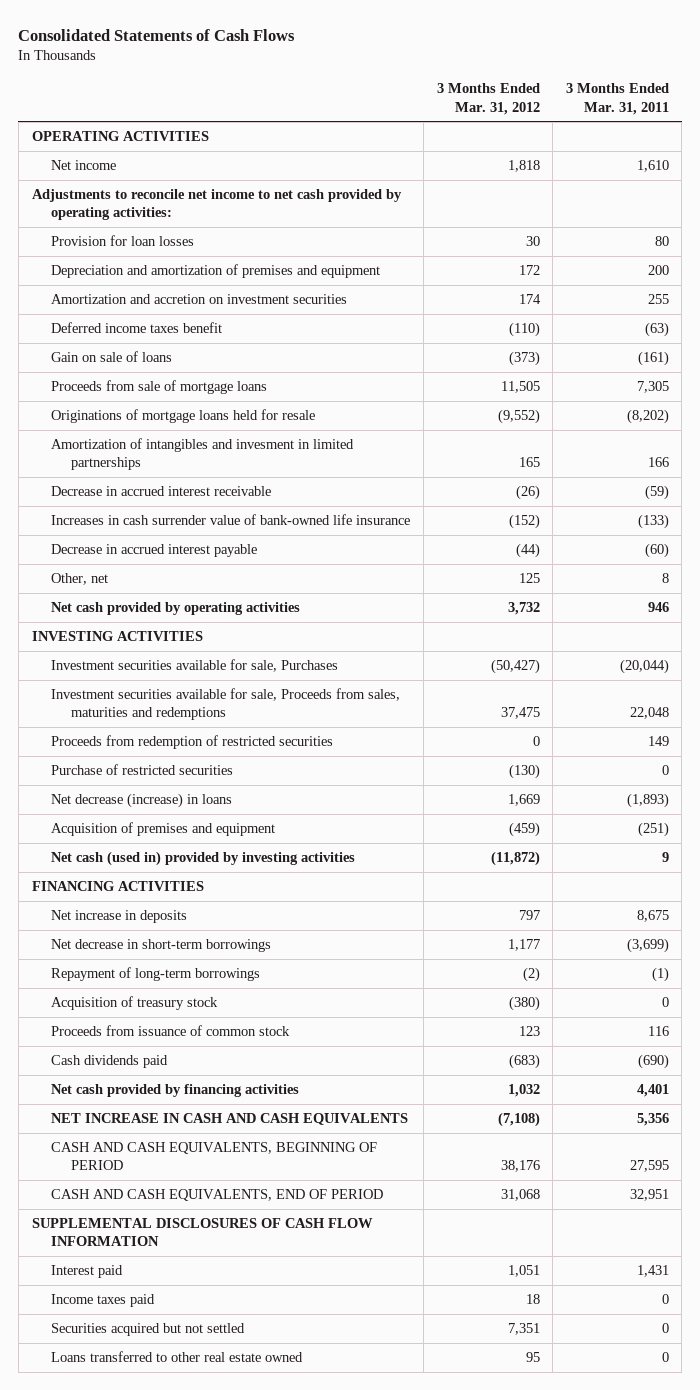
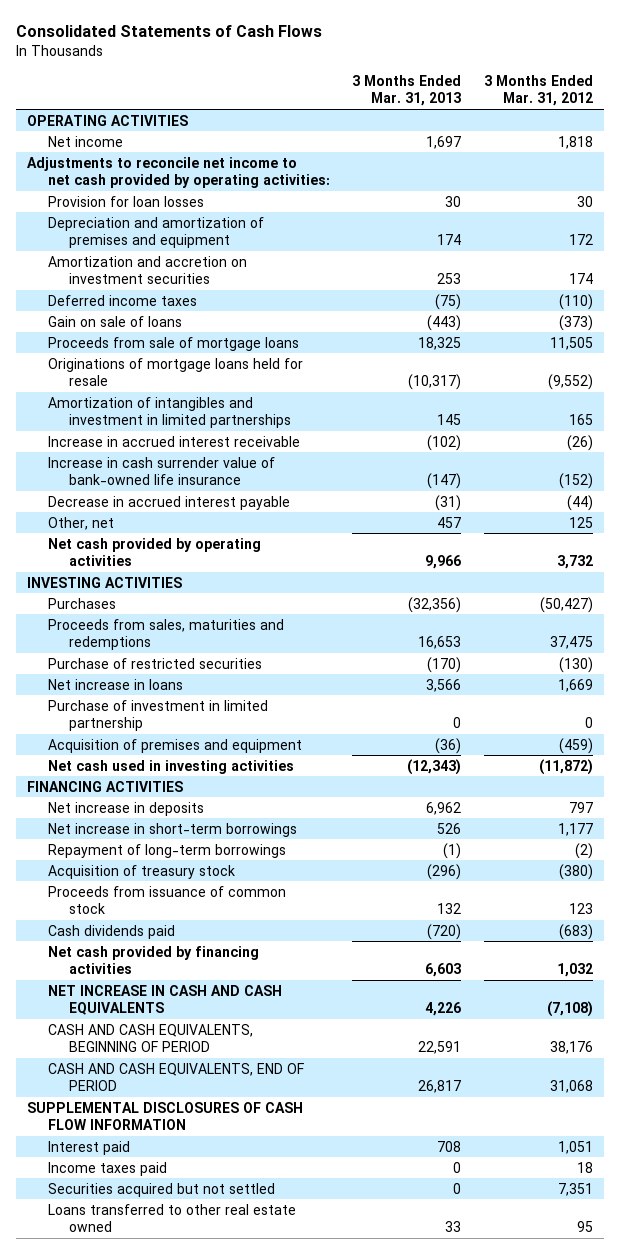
[565,83,669,115] 3 Months Ended Mar. 31, 2011 -> none
none -> [352,74,462,107] 3 Months Ended Mar. 31, 2013
[51,321,223,333] Deferred income taxes benefit -> [47,294,197,306] Deferred income taxes
[51,437,355,471] Amortization of intangibles and invesment in limited partnerships -> [47,396,291,429] Amortization of intangibles and investment in limited partnerships
[51,485,272,496] Decrease in accrued interest receivable -> [47,435,300,447] Increase in accrued interest receivable
[51,513,411,525] Increases in cash surrender value of bank-owned life insurance -> [47,456,275,486] Increase in cash surrender value of bank-owned life insurance
[51,734,334,749] Proceeds from redemption of restricted securities -> none
[51,658,339,672] Investment securities available for sale, Purchases -> [47,597,116,609] Purchases
[51,687,401,721] Investment securities available for sale, Proceeds from sales, maturities and redemptions -> [47,618,284,651] Proceeds from sales, maturities and redemptions
[51,792,233,808] Net decrease (increase) in loans -> [47,678,183,690] Net increase in loans
none -> [47,699,268,732] Purchase of investment in limited partnership
[51,850,356,866] Net cash (used in) provided by investing activities -> [47,759,294,774] Net cash used in investing activities
[51,938,272,952] Net decrease in short-term borrowings -> [47,822,297,837] Net increase in short-term borrowings

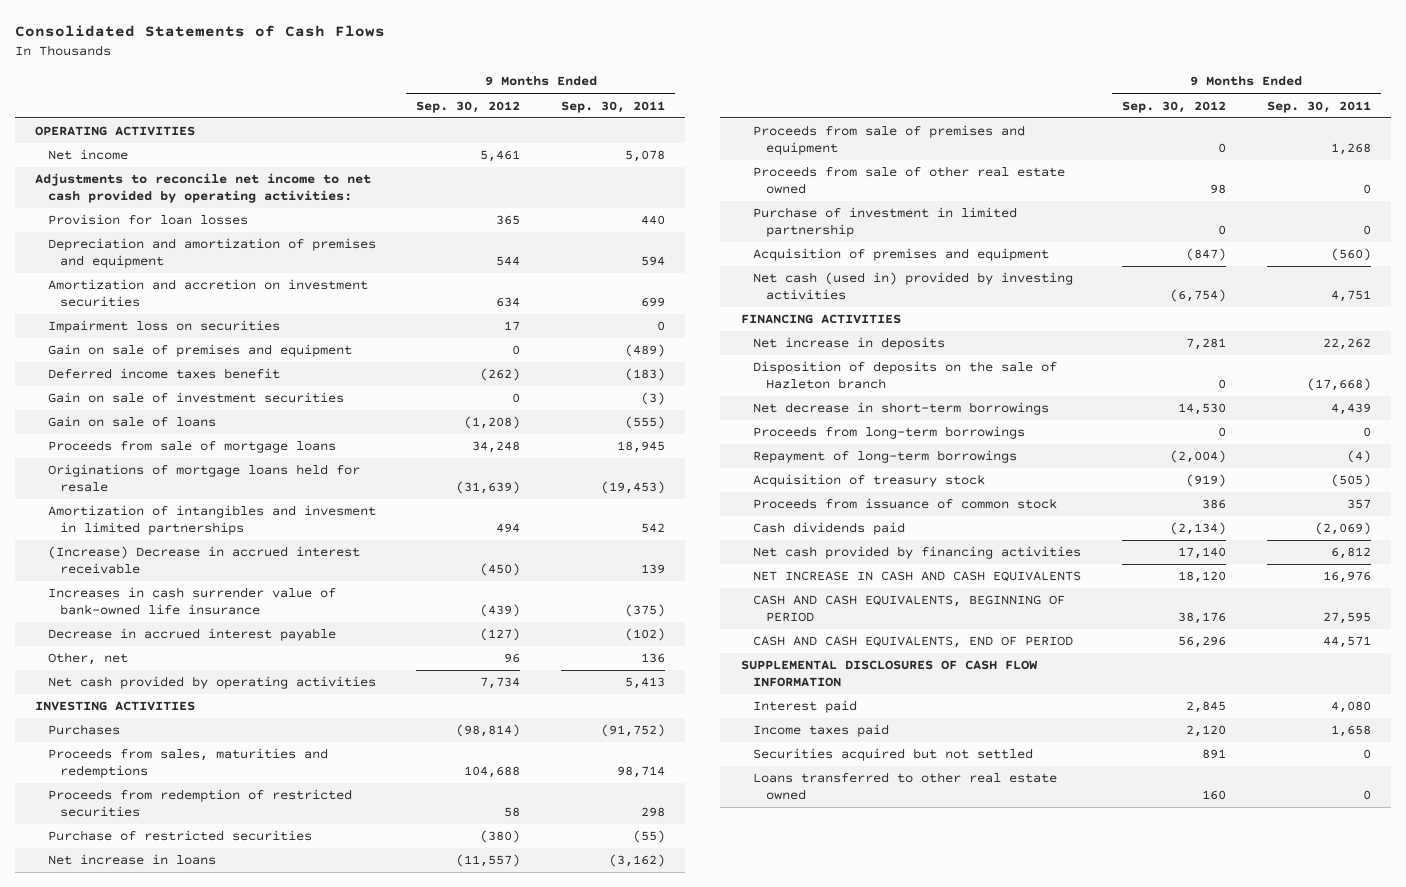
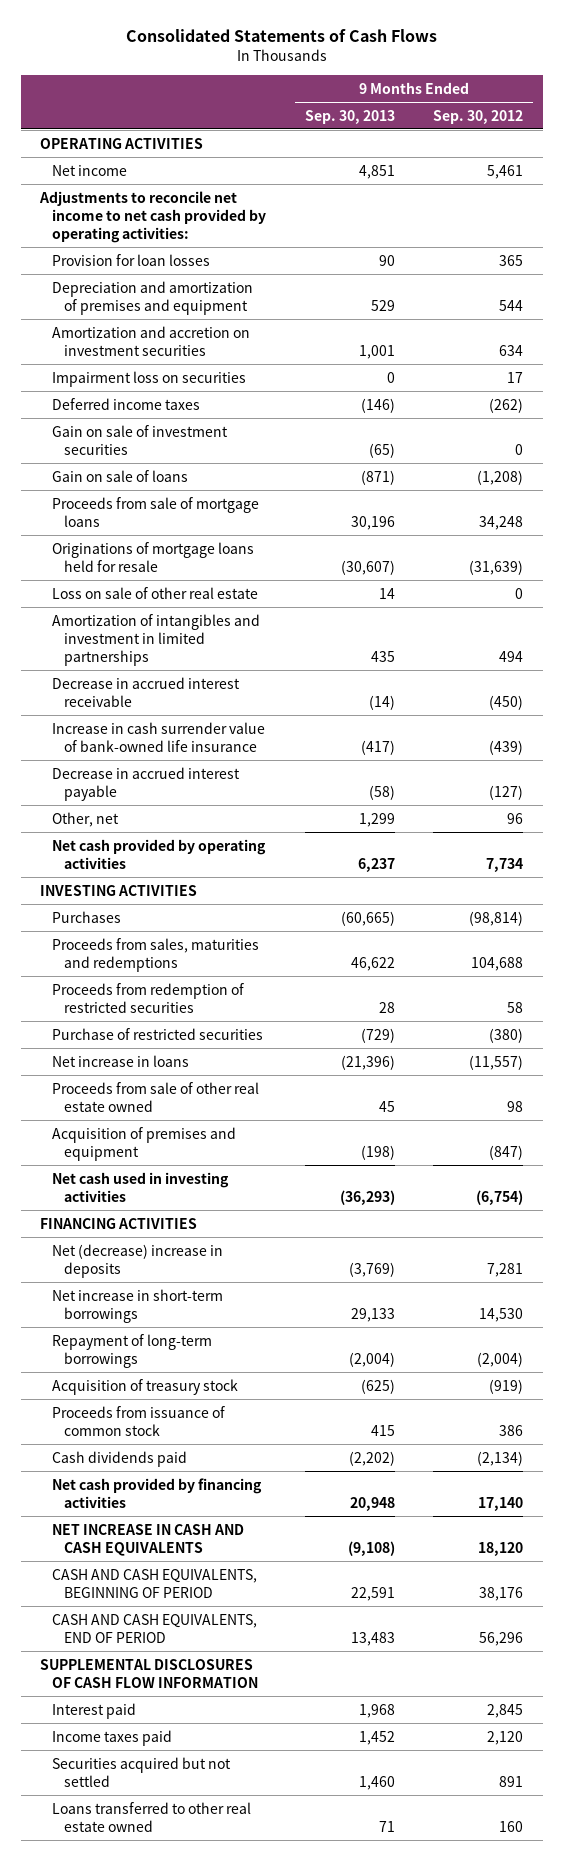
[560,100,665,113] Sep. 30, 2011 -> none
none -> [304,109,395,124] Sep. 30, 2013
[47,344,352,358] Gain on sale of premises and equipment -> none
[47,368,280,380] Deferred income taxes benefit -> [52,397,201,410] Deferred income taxes
none -> [52,586,259,599] Loss on sale of other real estate
[47,505,376,536] Amortization of intangibles and invesment in limited partnerships -> [52,613,261,666] Amortization of intangibles and investment in limited partnerships
[47,546,360,575] (Increase) Decrease in accrued interest receivable -> [52,676,241,707] Decrease in accrued interest receivable
[47,587,336,616] Increases in cash surrender value of bank-owned life insurance -> [52,721,266,752] Increase in cash surrender value of bank-owned life insurance
[753,125,1026,156] Proceeds from sale of premises and equipment -> none
[753,207,1018,238] Purchase of investment in limited partnership -> none
[753,272,1074,301] Net cash (used in) provided by investing activities -> [52,1171,230,1202] Net cash used in investing activities
[753,361,1058,390] Disposition of deposits on the sale of Hazleton branch -> none
[753,426,1026,440] Proceeds from long-term borrowings -> none
[753,337,946,351] Net increase in deposits -> [52,1243,224,1278] Net (decrease) increase in deposits
[753,402,1050,416] Net decrease in short-term borrowings -> [52,1288,224,1323] Net increase in short-term borrowings

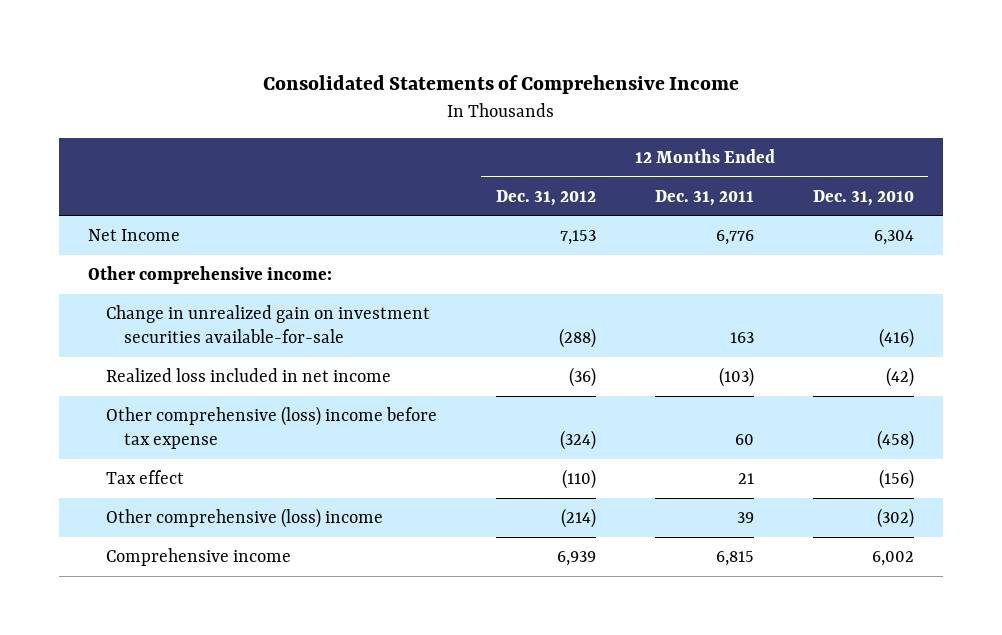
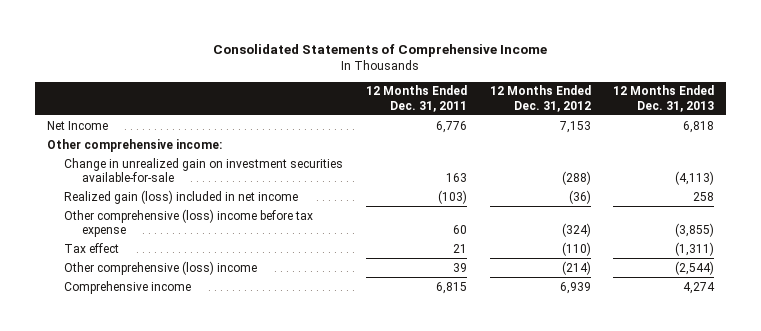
[812,189,914,206] Dec. 31, 2010 -> none
none -> [613,85,715,112] 12 Months Ended Dec. 31, 2013
[106,368,392,383] Realized loss included in net income -> [64,189,299,204] Realized gain (loss) included in net income

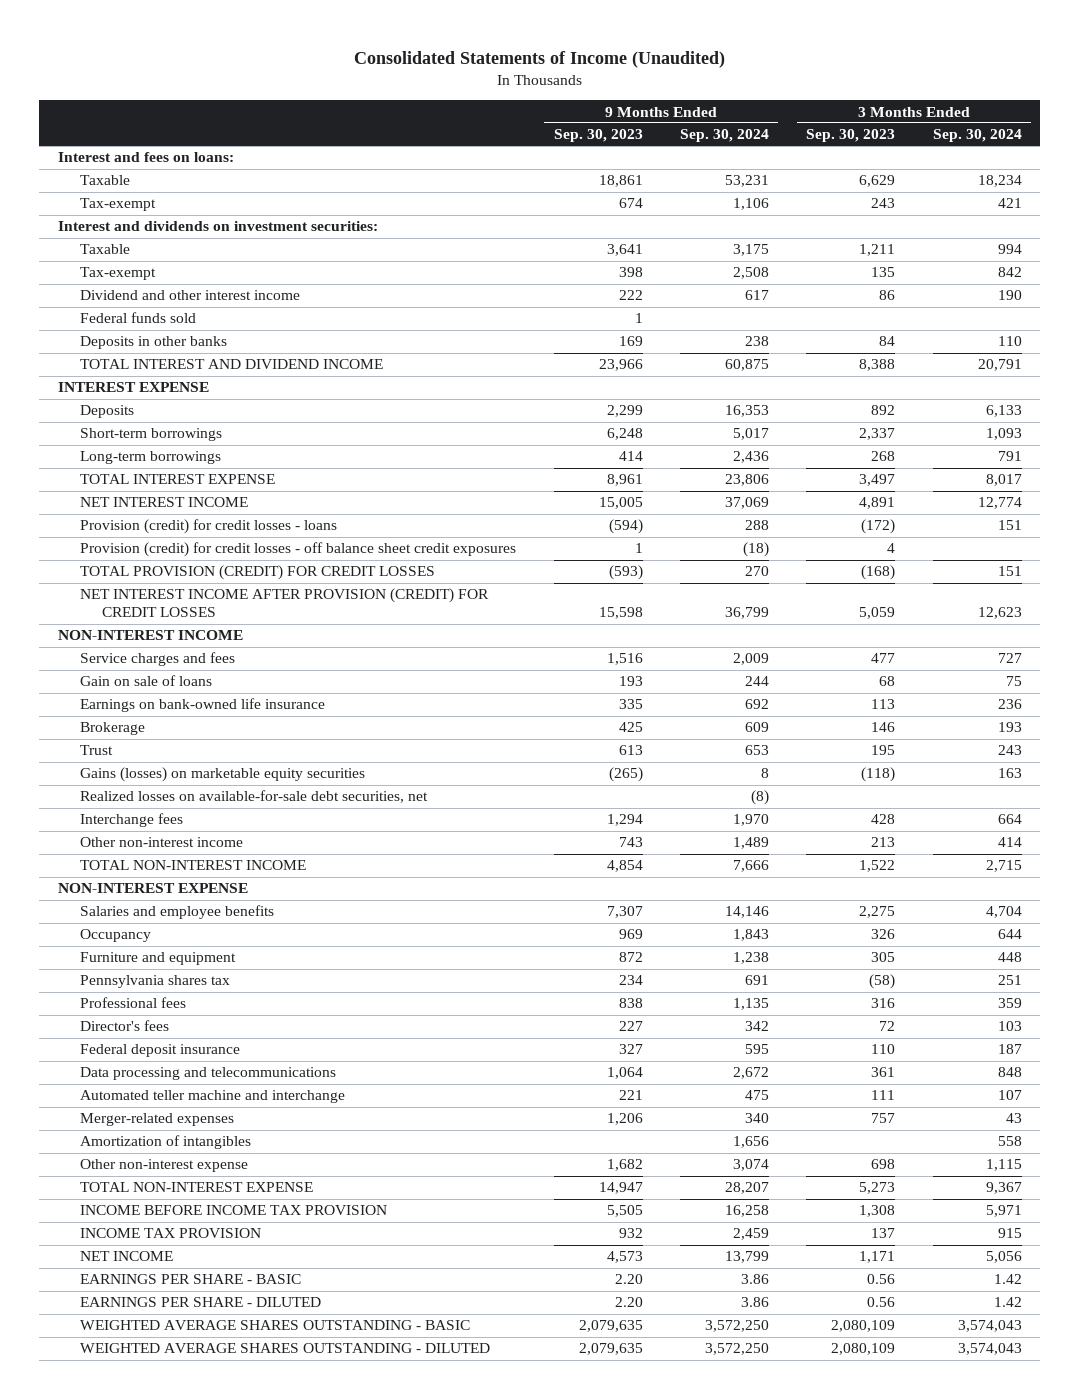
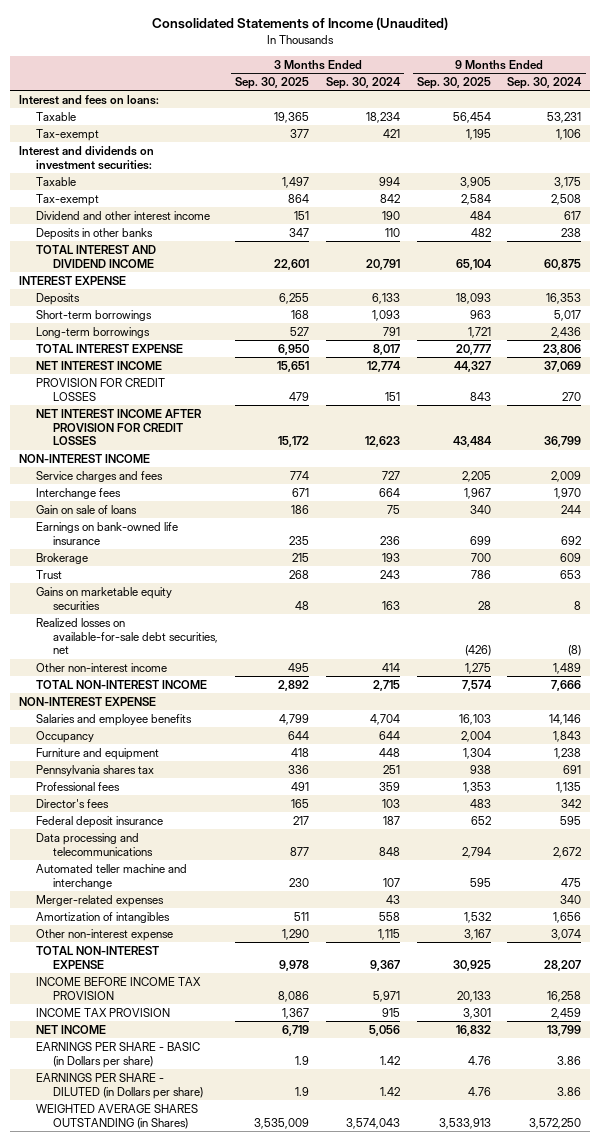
[553,129,643,143] Sep. 30, 2023 -> none
[806,129,896,143] Sep. 30, 2023 -> none
none -> [235,77,310,90] Sep. 30, 2025
none -> [416,77,491,90] Sep. 30, 2025
[80,312,197,324] Federal funds sold -> none
[80,519,338,535] Provision (credit) for credit losses - loans -> none
[80,542,517,558] Provision (credit) for credit losses - off balance sheet credit exposures -> none
[80,565,436,581] TOTAL PROVISION (CREDIT) FOR CREDIT LOSSES -> [36,377,166,401] PROVISION FOR CREDIT LOSSES
[80,588,490,618] NET INTEREST INCOME AFTER PROVISION (CREDIT) FOR CREDIT LOSSES -> [36,408,203,446] NET INTEREST INCOME AFTER PROVISION FOR CREDIT LOSSES
[80,813,184,828] Interchange fees -> [36,487,122,499] Interchange fees
[80,767,366,783] Gains (losses) on marketable equity securities -> [36,586,173,610] Gains on marketable equity securities
[80,1343,491,1354] WEIGHTED AVERAGE SHARES OUTSTANDING - DILUTED -> none
[80,1274,302,1285] EARNINGS PER SHARE - BASIC -> [36,1041,201,1068] EARNINGS PER SHARE - BASIC (in Dollars per share)
[80,1297,322,1308] EARNINGS PER SHARE - DILUTED -> [36,1072,204,1099] EARNINGS PER SHARE - DILUTED (in Dollars per share)
[80,1320,471,1331] WEIGHTED AVERAGE SHARES OUTSTANDING - BASIC -> [36,1103,199,1129] WEIGHTED AVERAGE SHARES OUTSTANDING (in Shares)

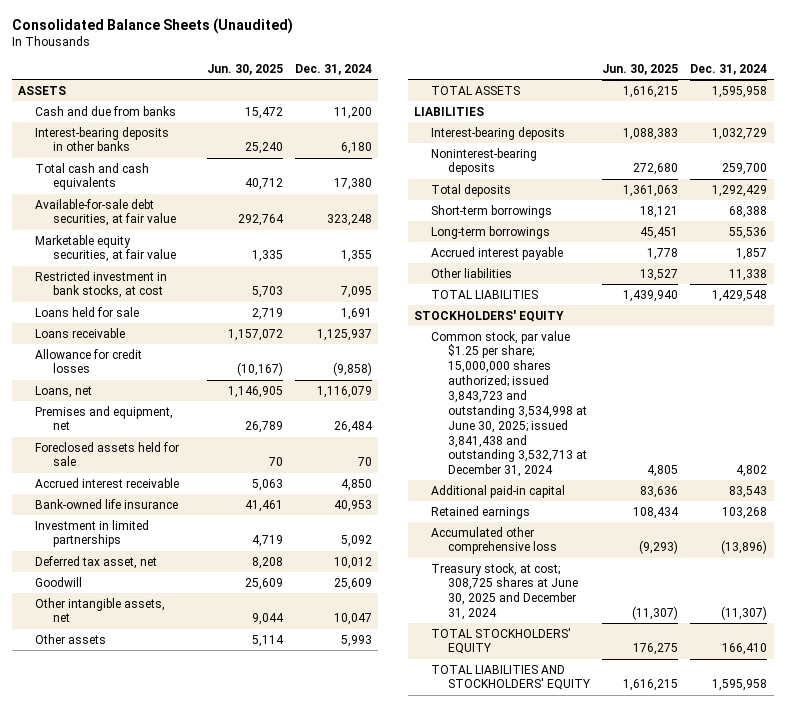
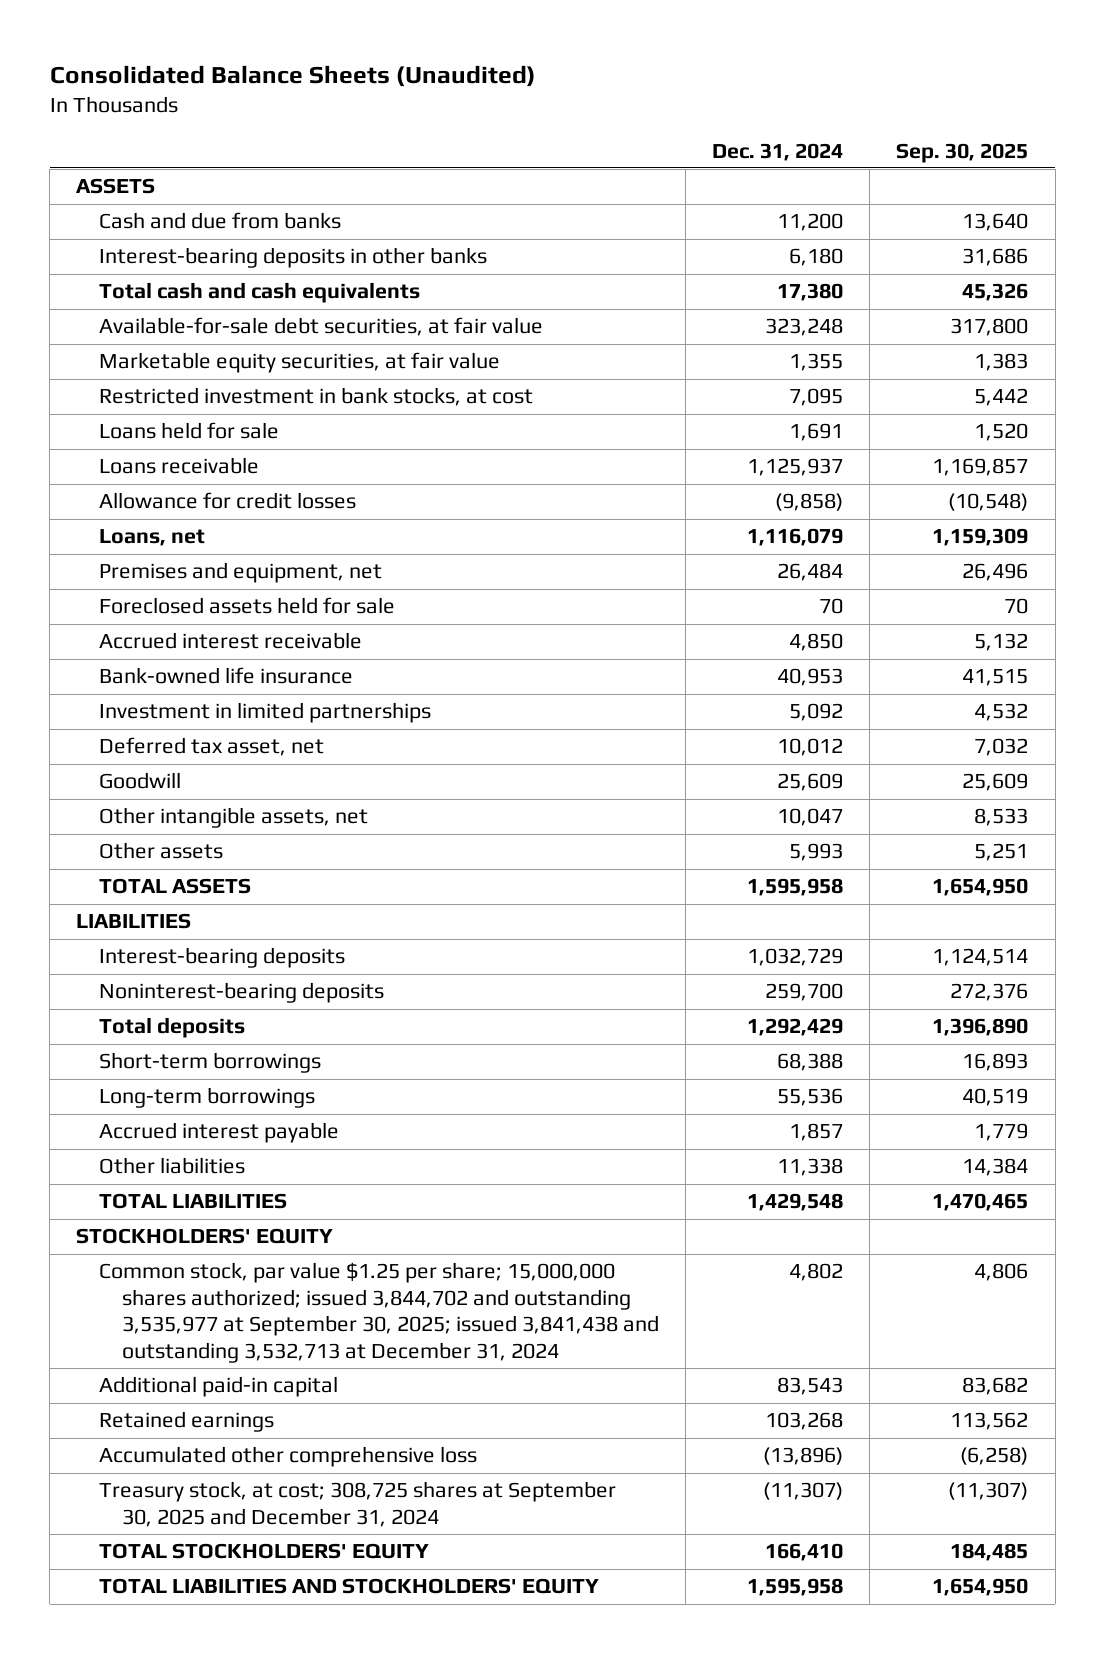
[206,64,283,76] Jun. 30, 2025 -> none
none -> [896,142,1029,163] Sep. 30, 2025
[431,330,588,478] Common stock, par value $1.25 per share; 15,000,000 shares authorized; issued 3,843,723 and outstanding 3,534,998 at June 30, 2025; issued 3,841,438 and outstanding 3,532,713 at December 31, 2024 -> [98,1262,659,1363] Common stock, par value $1.25 per share; 15,000,000 shares authorized; issued 3,844,702 and outstanding 3,535,977 at September 30, 2025; issued 3,841,438 and outstanding 3,532,713 at December 31, 2024
[431,562,579,621] Treasury stock, at cost; 308,725 shares at June 30, 2025 and December 31, 2024 -> [98,1481,616,1527] Treasury stock, at cost; 308,725 shares at September 30, 2025 and December 31, 2024

